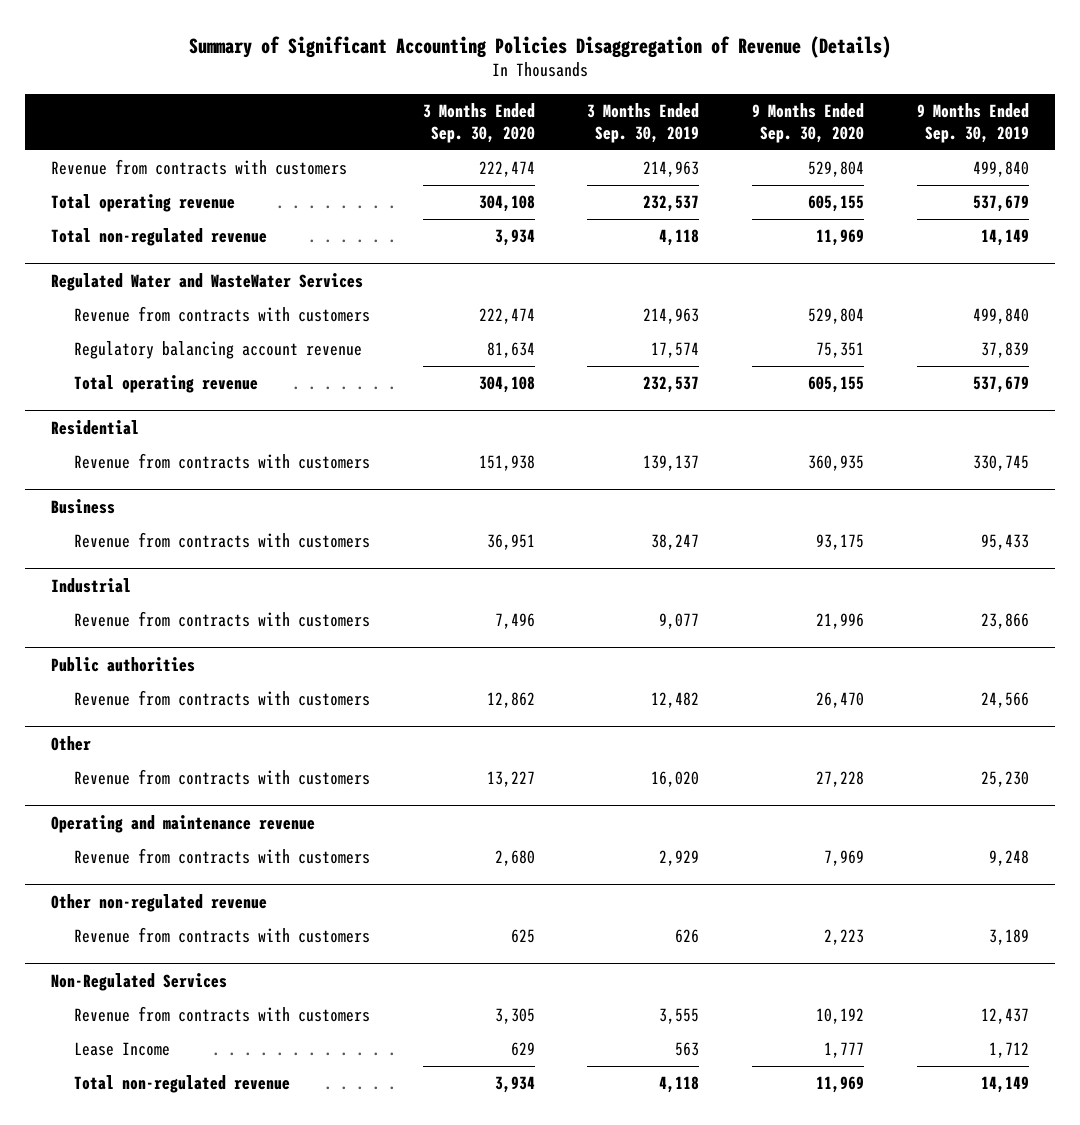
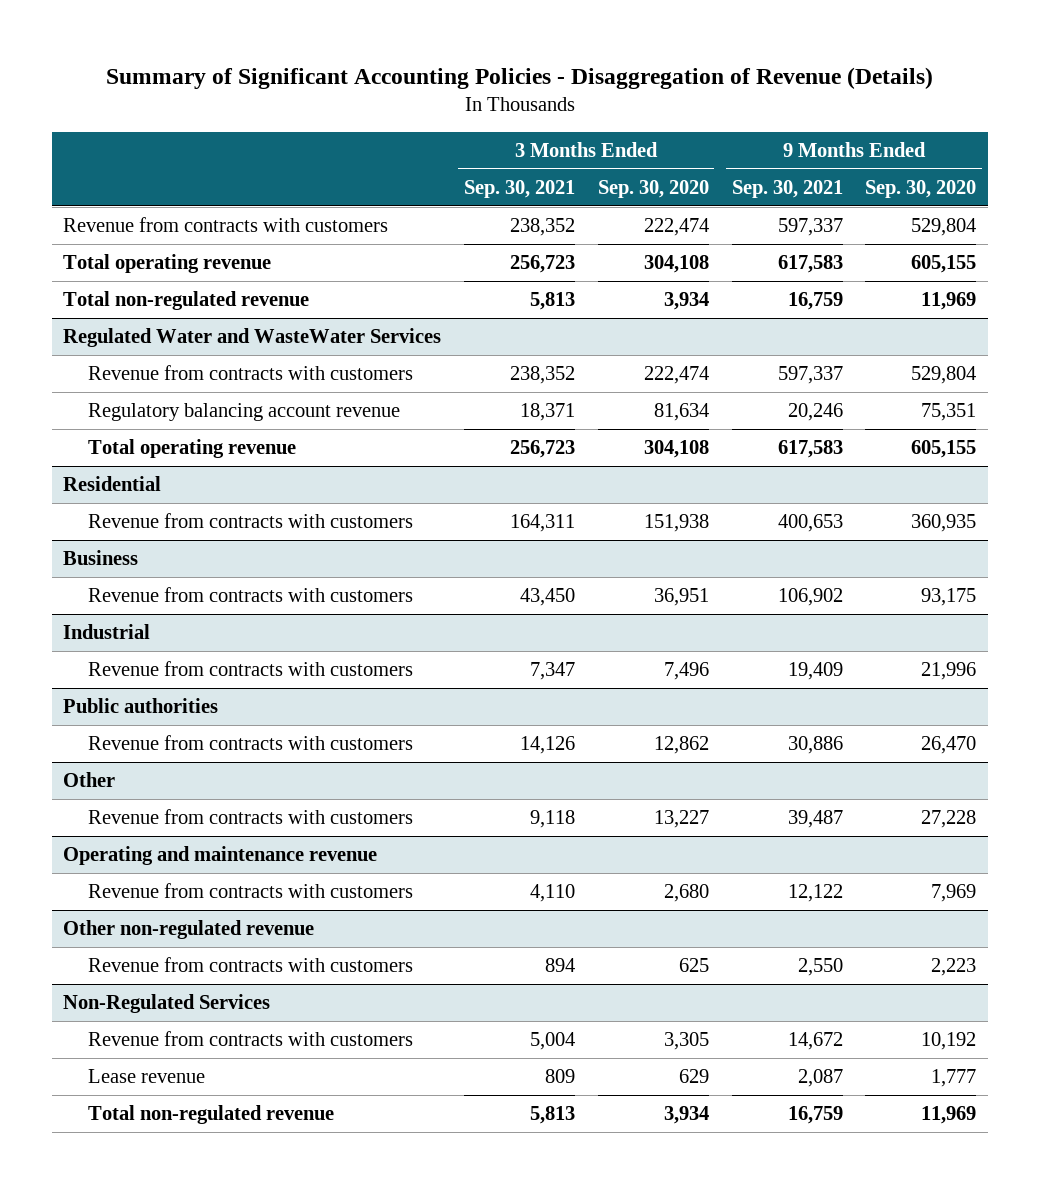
[189,35,892,58] Summary of Significant Accounting Policies Disaggregation of Revenue (Details) -> [105,66,933,89] Summary of Significant Accounting Policies - Disaggregation of Revenue (Details)
[587,103,700,143] 3 Months Ended Sep. 30, 2019 -> none
[916,103,1029,143] 9 Months Ended Sep. 30, 2019 -> none
none -> [463,180,575,199] Sep. 30, 2021
none -> [731,180,843,199] Sep. 30, 2021
[74,1042,171,1057] Lease Income -> [87,1069,205,1084] Lease revenue

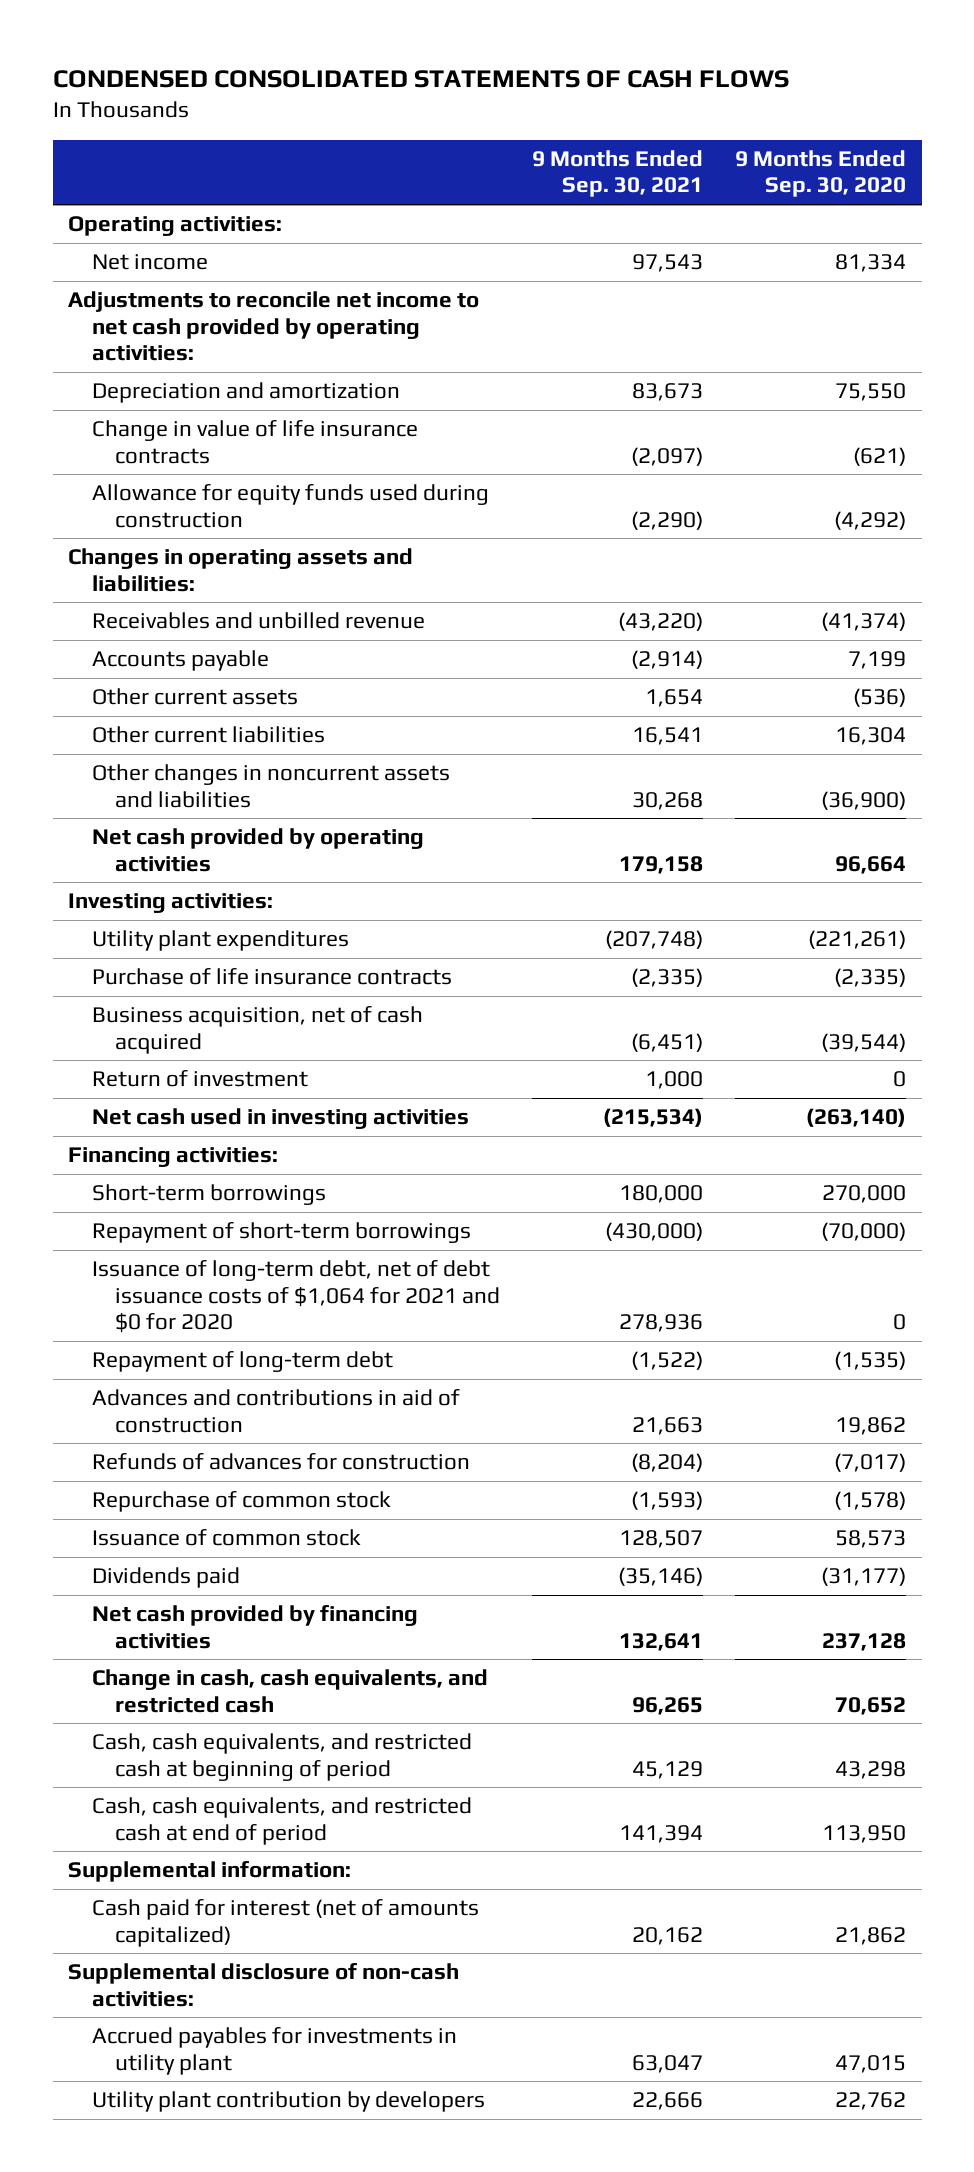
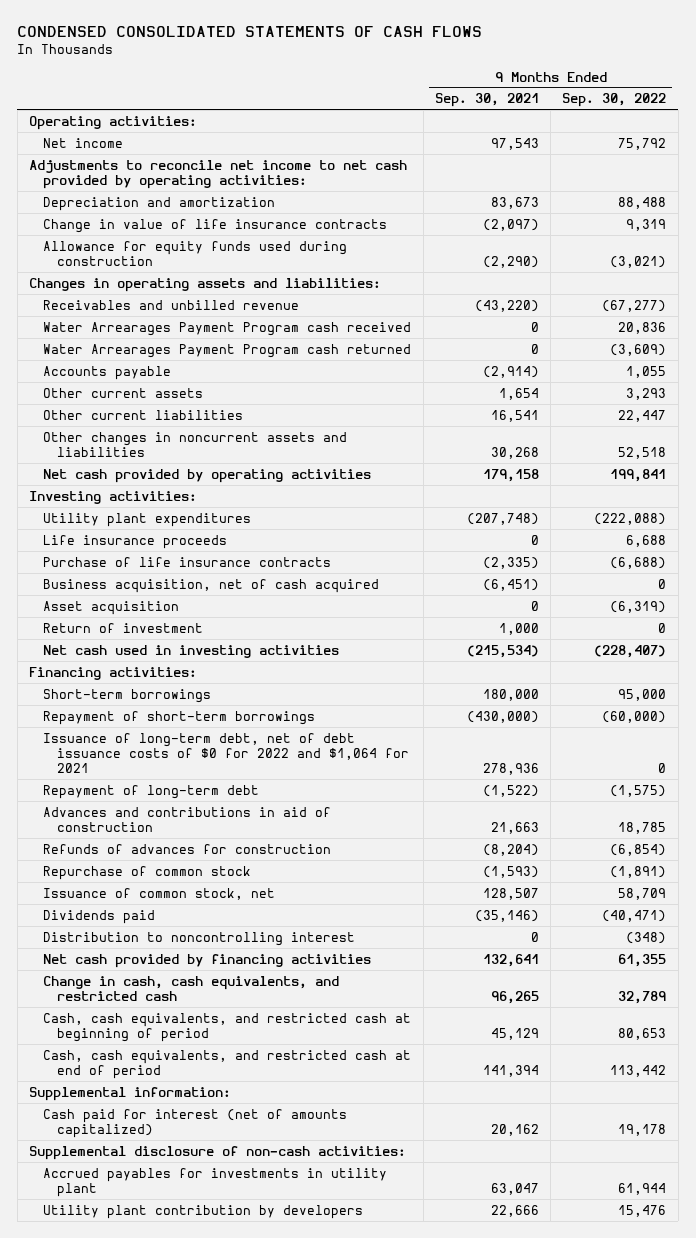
[734,150,906,198] 9 Months Ended Sep. 30, 2020 -> none
none -> [562,93,667,108] Sep. 30, 2022
none -> [43,321,412,336] Water Arrearages Payment Program cash received
none -> [43,343,412,358] Water Arrearages Payment Program cash returned
none -> [43,534,228,549] Life insurance proceeds
none -> [43,600,180,615] Asset acquisition
[91,1260,501,1333] Issuance of long-term debt, net of debt issuance costs of $1,064 for 2021 and $0 for 2020 -> [43,732,410,774] Issuance of long-term debt, net of debt issuance costs of $0 for 2022 and $1,064 for 2021
[91,1529,361,1547] Issuance of common stock -> [43,887,276,900] Issuance of common stock, net
none -> [43,931,356,946] Distribution to noncontrolling interest

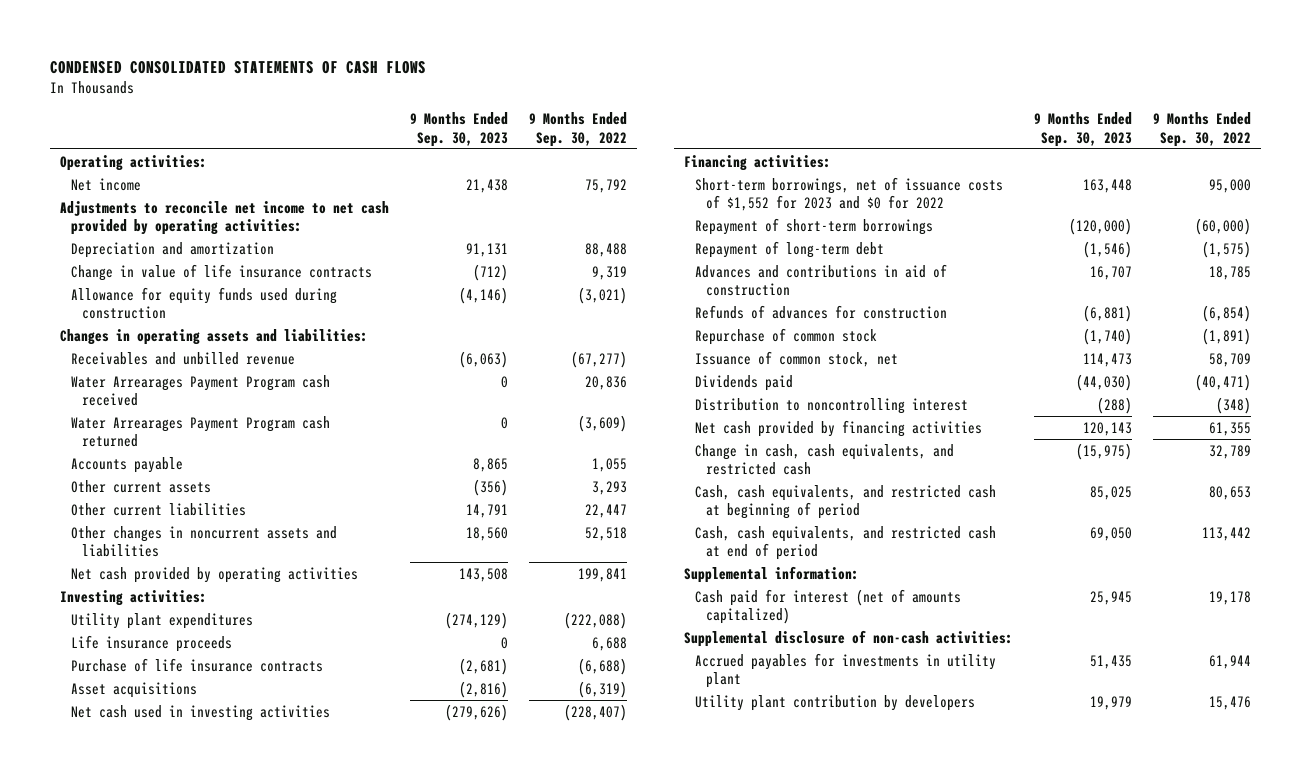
[434,93,539,108] Sep. 30, 2021 -> none
none -> [409,112,508,147] 9 Months Ended Sep. 30, 2023
[43,578,380,593] Business acquisition, net of cash acquired -> none
[43,622,204,633] Return of investment -> none
[43,600,180,615] Asset acquisition -> [71,681,198,698] Asset acquisitions
[43,688,212,703] Short-term borrowings -> [695,176,1004,211] Short-term borrowings, net of issuance costs of $1,552 for 2023 and $0 for 2022
[43,732,410,774] Issuance of long-term debt, net of debt issuance costs of $0 for 2022 and $1,064 for 2021 -> none

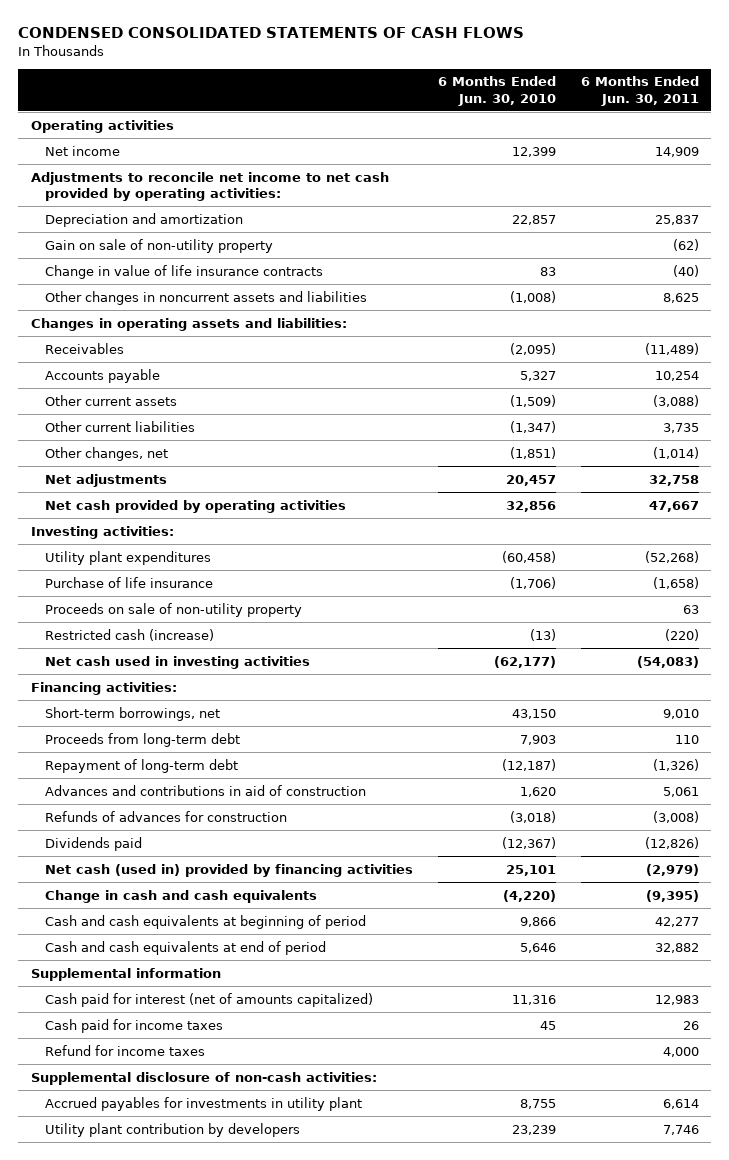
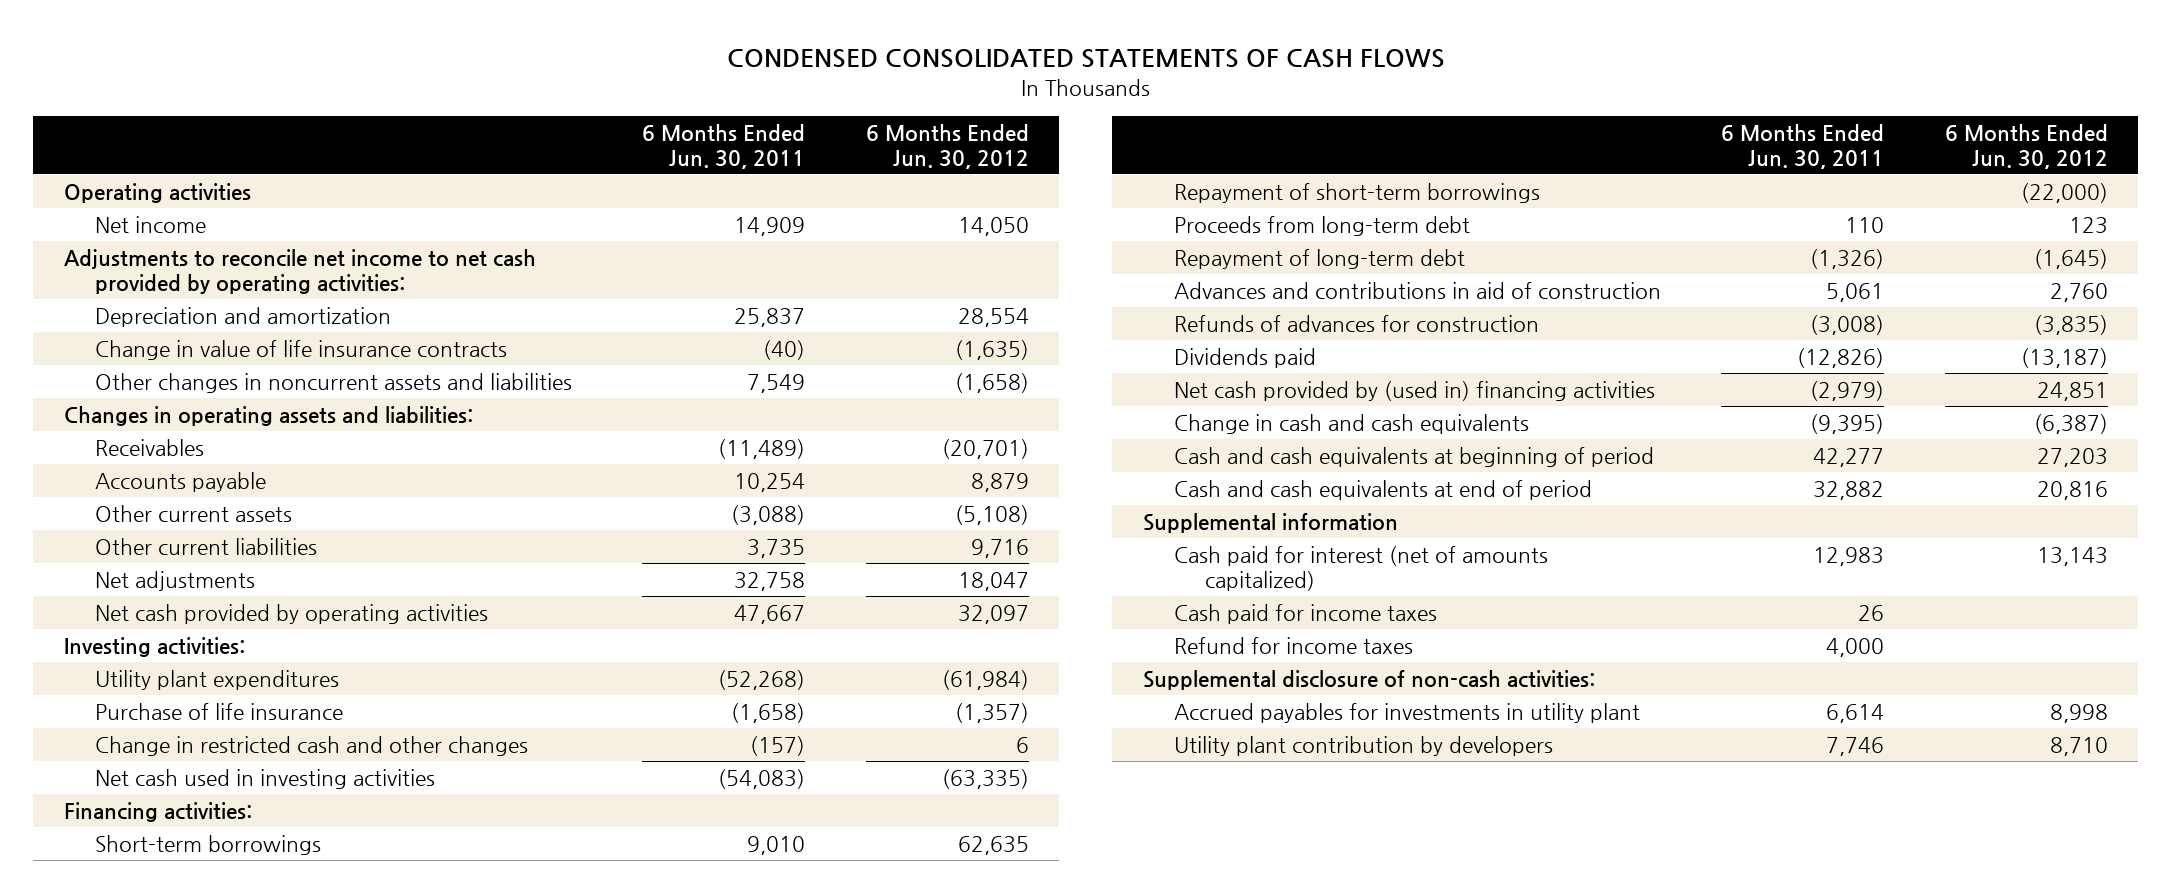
[437,76,556,106] 6 Months Ended Jun. 30, 2010 -> none
none -> [865,124,1029,169] 6 Months Ended Jun. 30, 2012
[44,238,273,253] Gain on sale of non-utility property -> none
[662,292,699,303] 8,625 -> [747,374,806,394] 7,549
[44,446,168,461] Other changes, net -> none
[44,602,302,617] Proceeds on sale of non-utility property -> none
[44,628,214,641] Restricted cash (increase) -> [94,736,528,757] Change in restricted cash and other changes
[664,628,699,641] (220) -> [750,736,806,757] (157)
[44,706,220,721] Short-term borrowings, net -> [94,835,321,856] Short-term borrowings
none -> [1173,183,1540,204] Repayment of short-term borrowings
[44,863,413,877] Net cash (used in) provided by financing activities -> [1173,381,1655,402] Net cash provided by (used in) financing activities

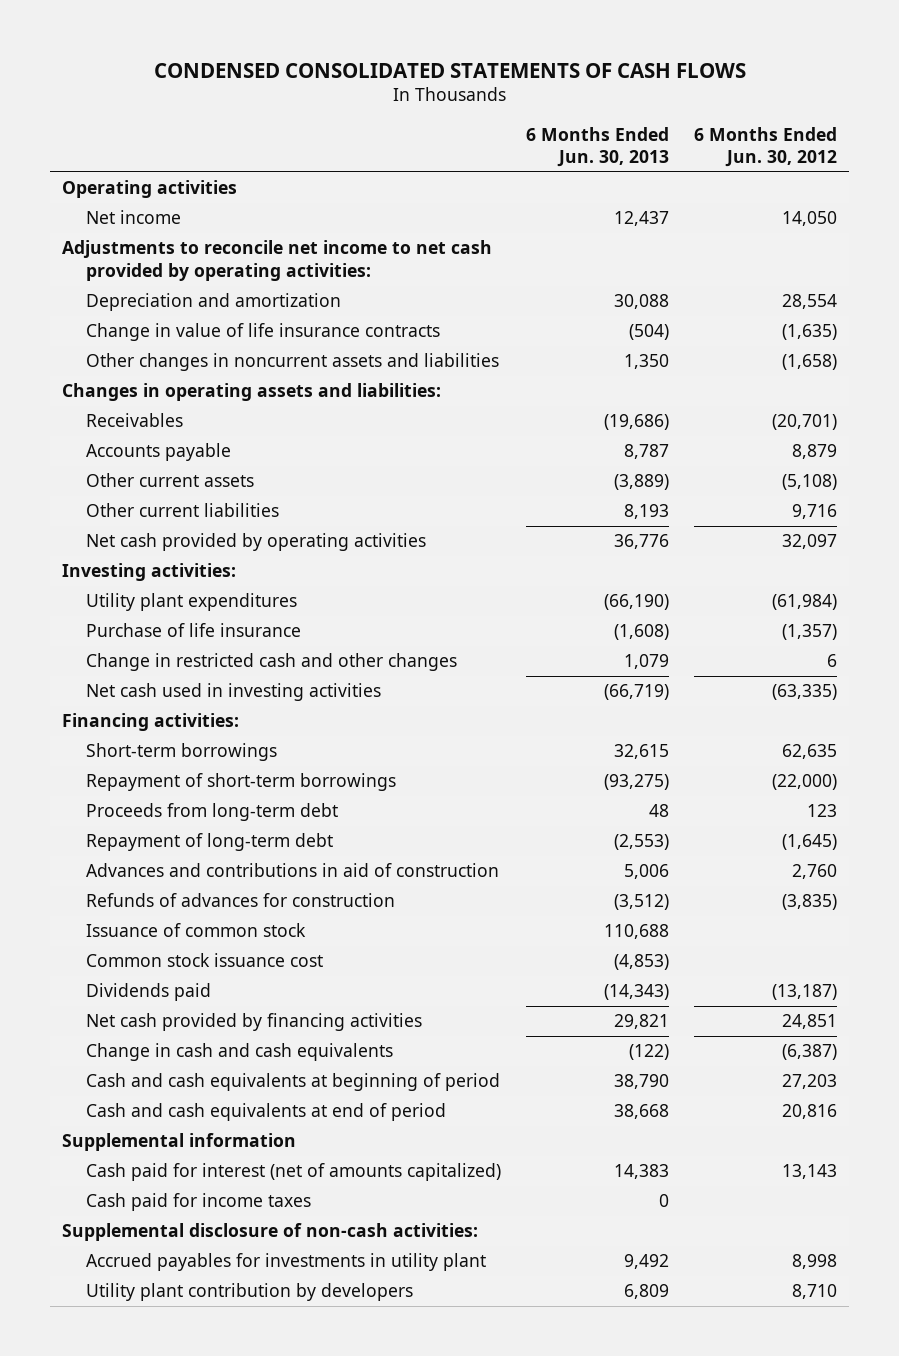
[642,124,806,169] 6 Months Ended Jun. 30, 2011 -> none
none -> [525,126,669,168] 6 Months Ended Jun. 30, 2013
[94,571,255,592] Net adjustments -> none
none -> [85,923,306,938] Issuance of common stock
none -> [85,953,323,968] Common stock issuance cost
[1173,381,1655,402] Net cash provided by (used in) financing activities -> [85,1013,422,1032] Net cash provided by financing activities
[1173,637,1413,655] Refund for income taxes -> none

